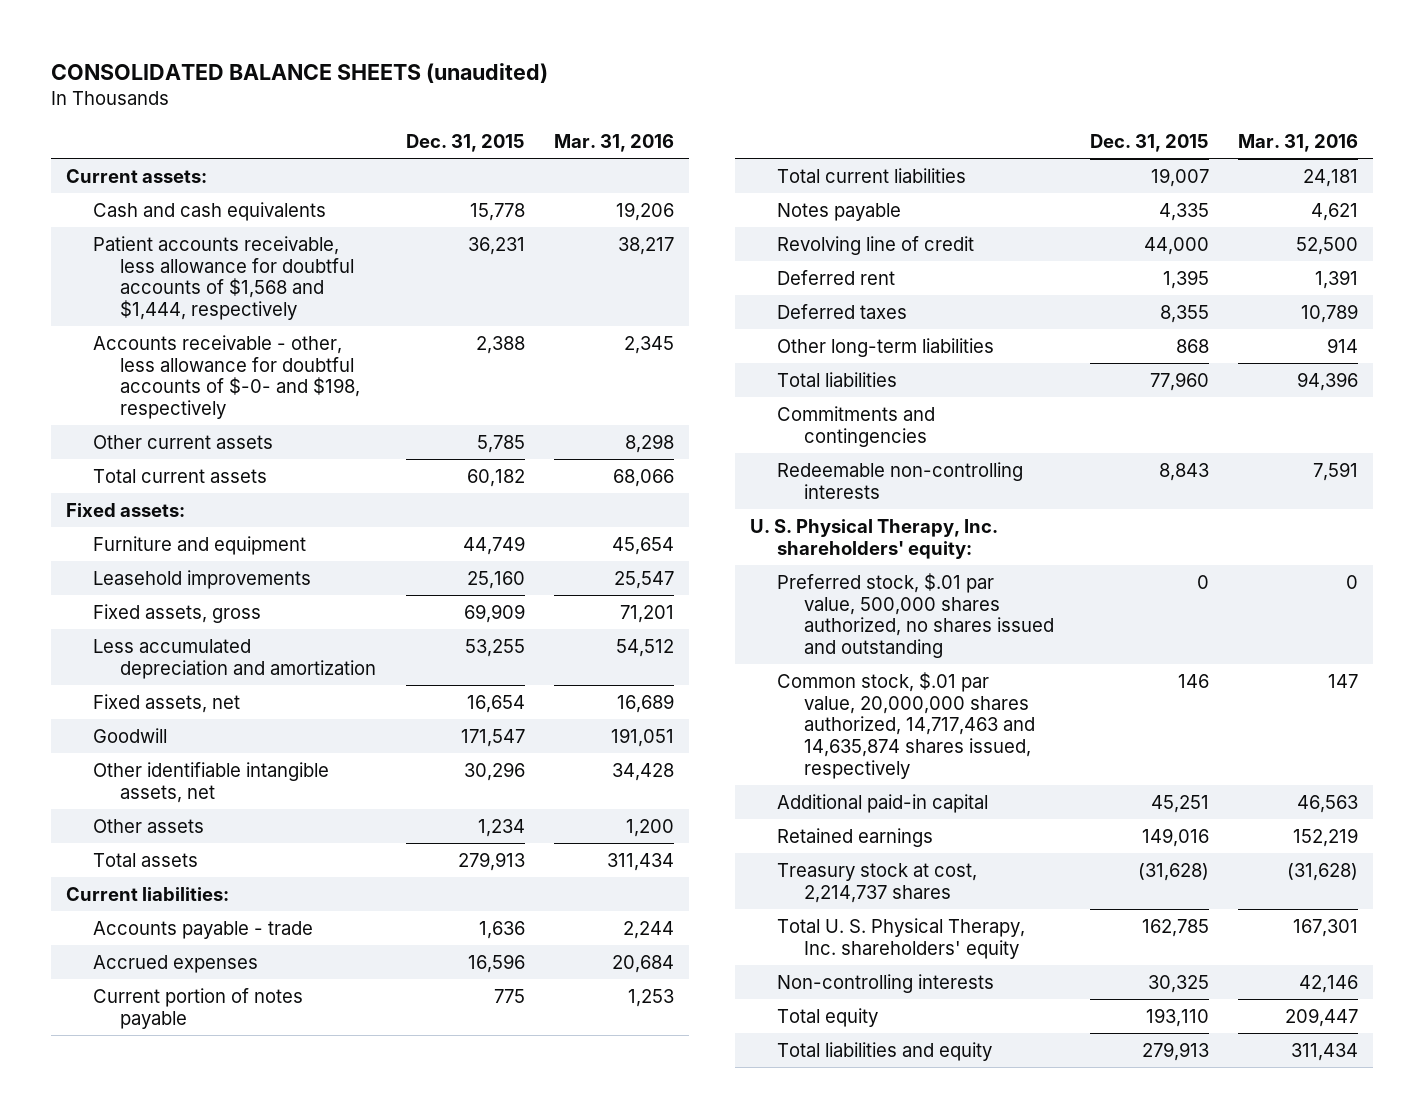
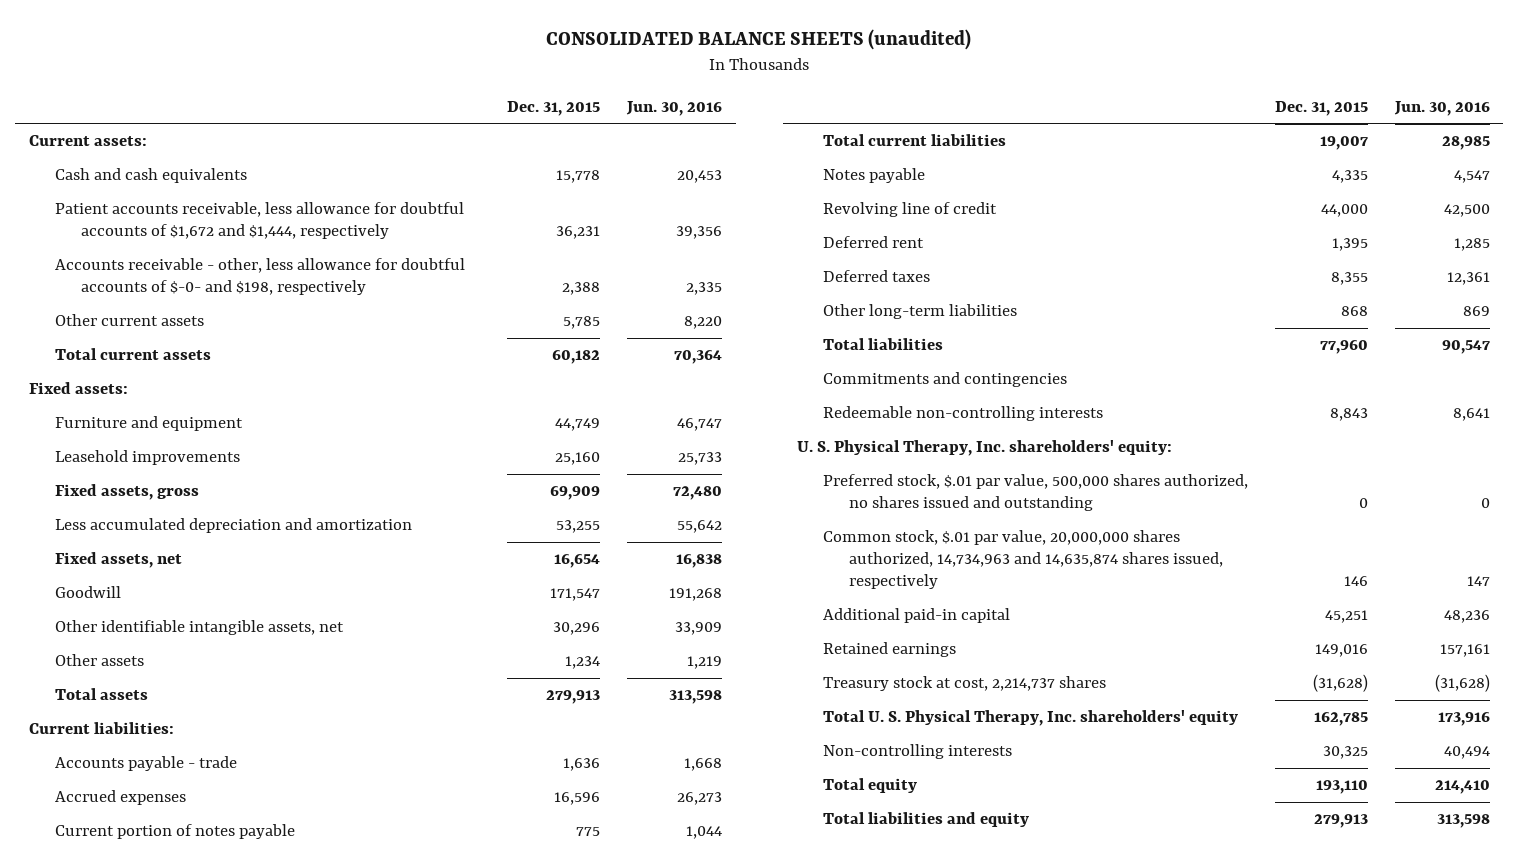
[554,133,675,152] Mar. 31, 2016 -> none
none -> [626,100,723,116] Jun. 30, 2016
[93,235,355,320] Patient accounts receivable, less allowance for doubtful accounts of $1,568 and $1,444, respectively -> [55,202,465,240] Patient accounts receivable, less allowance for doubtful accounts of $1,672 and $1,444, respectively
[777,671,1036,779] Common stock, $.01 par value, 20,000,000 shares authorized, 14,717,463 and 14,635,874 shares issued, respectively -> [822,530,1224,590] Common stock, $.01 par value, 20,000,000 shares authorized, 14,734,963 and 14,635,874 shares issued, respectively

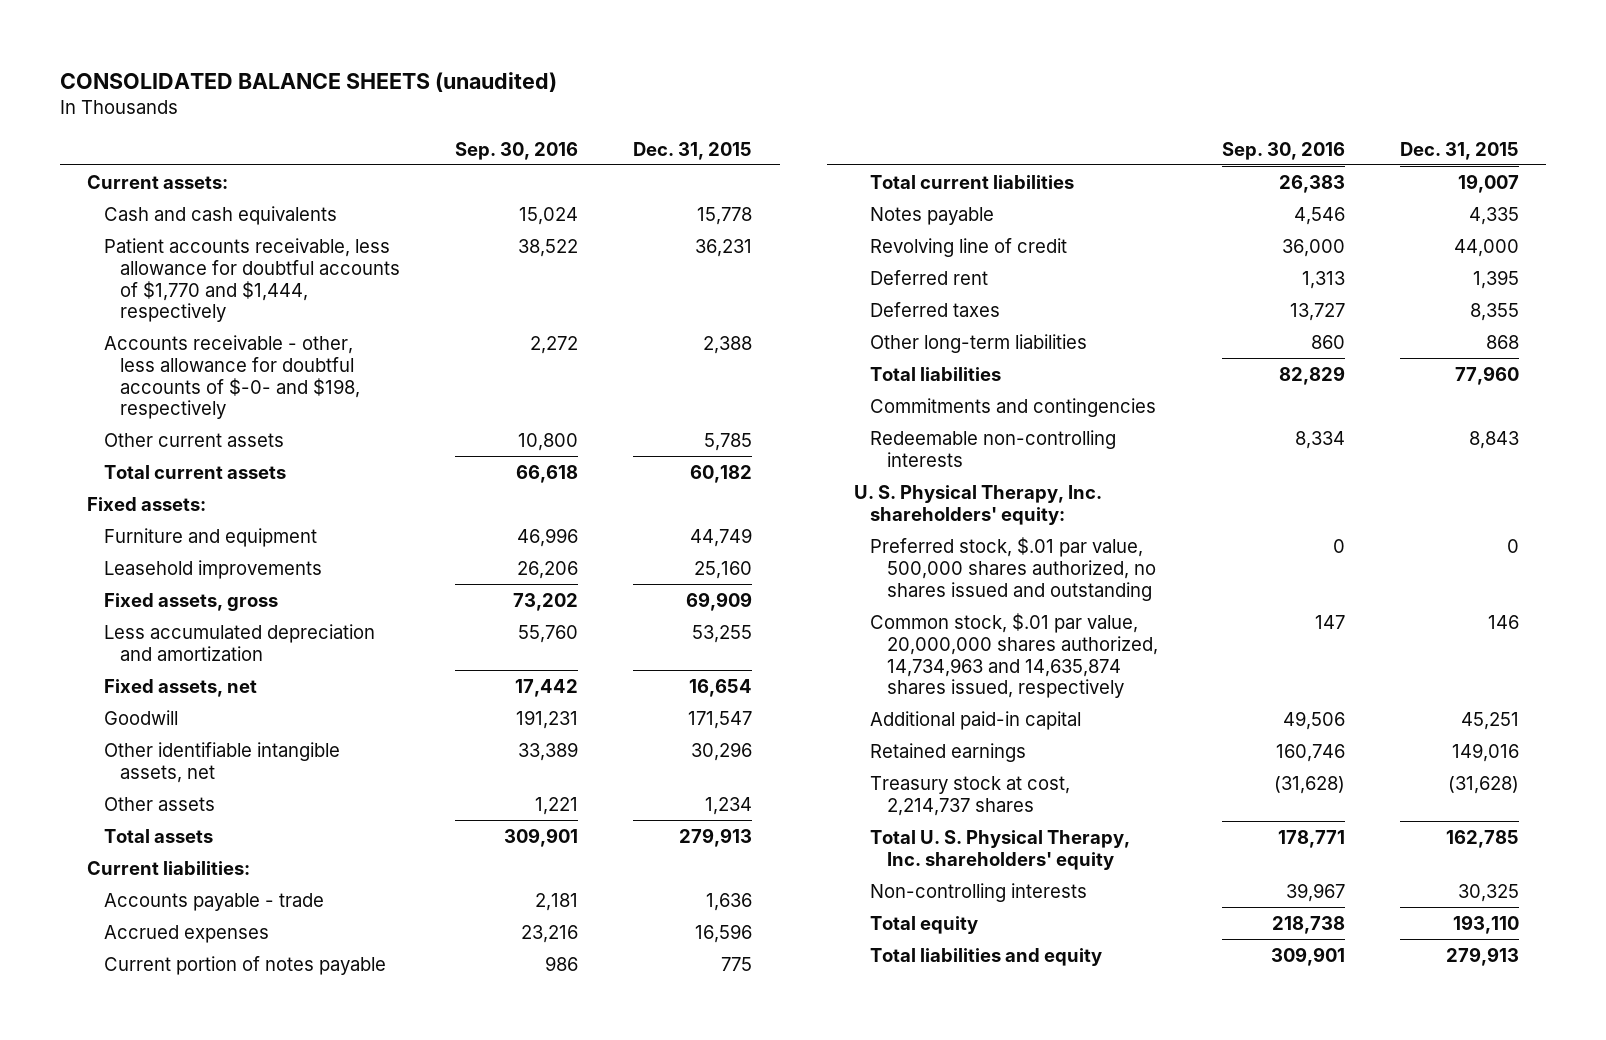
[626,100,723,116] Jun. 30, 2016 -> none
none -> [455,141,579,160] Sep. 30, 2016
[55,202,465,240] Patient accounts receivable, less allowance for doubtful accounts of $1,672 and $1,444, respectively -> [103,237,401,323] Patient accounts receivable, less allowance for doubtful accounts of $1,770 and $1,444, respectively

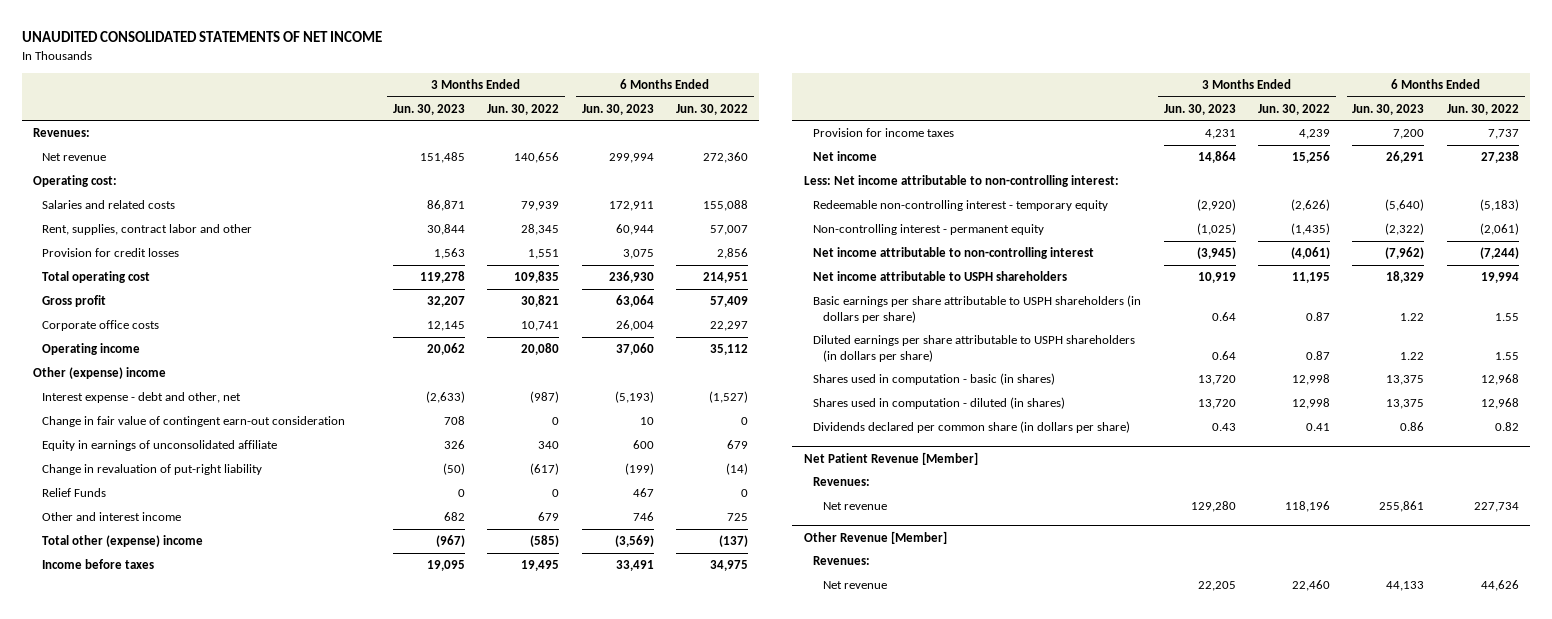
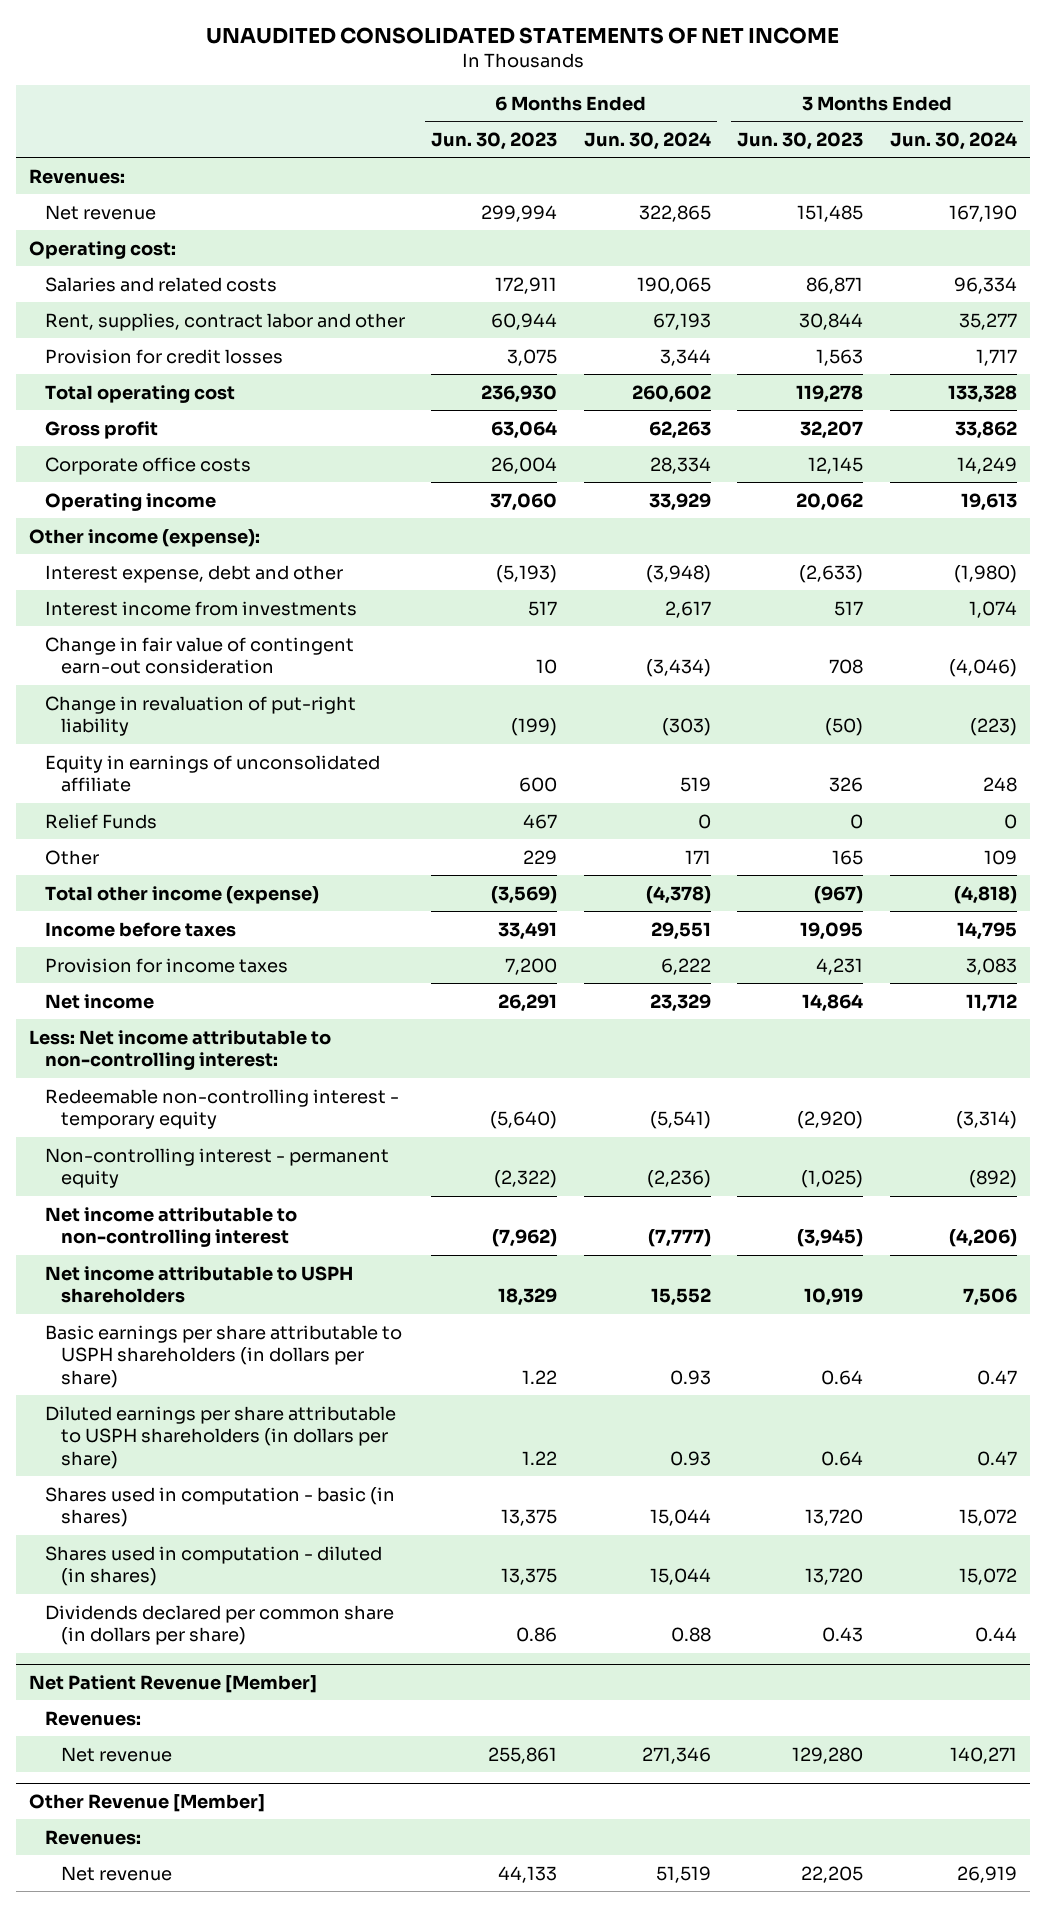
[487,103,560,115] Jun. 30, 2022 -> none
[676,103,749,115] Jun. 30, 2022 -> none
none -> [583,131,711,150] Jun. 30, 2024
none -> [889,131,1017,150] Jun. 30, 2024
[32,367,166,380] Other (expense) income -> [28,528,260,547] Other income (expense):
[42,392,242,404] Interest expense - debt and other, net -> [45,564,344,583] Interest expense, debt and other
none -> [45,600,358,616] Interest income from investments
[42,440,278,452] Equity in earnings of unconsolidated affiliate -> [45,754,381,793] Equity in earnings of unconsolidated affiliate
[42,512,182,522] Other and interest income -> none
none -> [45,849,100,865] Other
[42,535,204,548] Total other (expense) income -> [45,885,320,904] Total other income (expense)

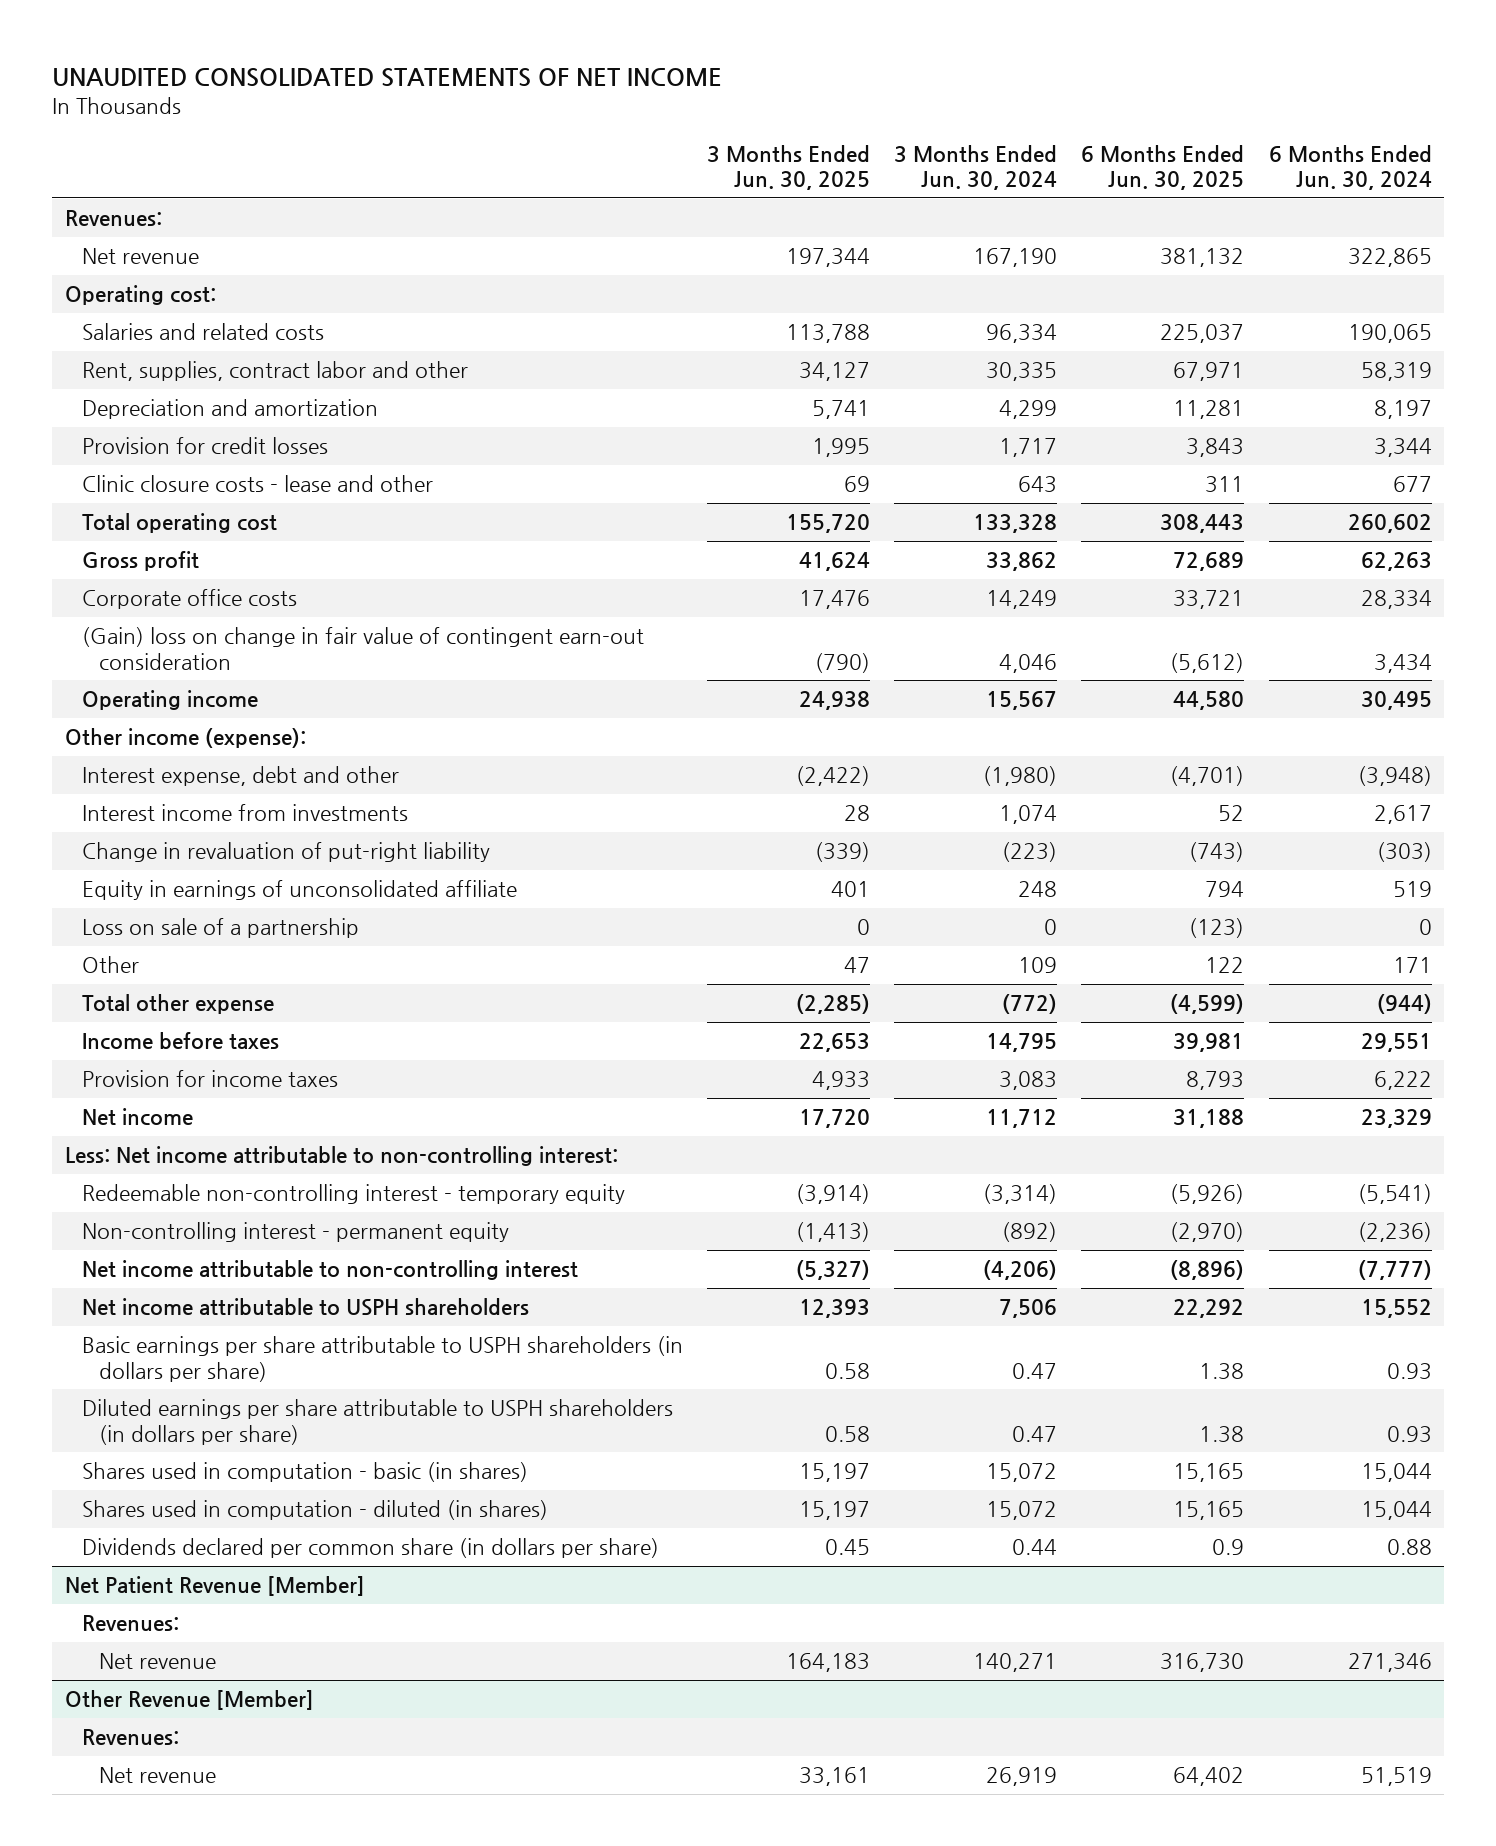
[431,131,558,150] Jun. 30, 2023 -> none
[737,131,864,150] Jun. 30, 2023 -> none
none -> [706,144,870,190] 3 Months Ended Jun. 30, 2025
none -> [1081,144,1245,190] 6 Months Ended Jun. 30, 2025
[652,312,711,330] 67,193 -> [1360,362,1432,382] 58,319
[958,312,1017,330] 35,277 -> [986,362,1058,382] 30,335
none -> [81,399,378,420] Depreciation and amortization
none -> [81,475,433,493] Clinic closure costs - lease and other
none -> [81,627,644,670] (Gain) loss on change in fair value of contingent earn-out consideration
[648,492,711,511] 33,929 -> [1360,691,1432,711] 30,495
[960,492,1017,511] 19,613 -> [986,691,1058,711] 15,567
[45,636,355,675] Change in fair value of contingent earn-out consideration -> none
[45,813,158,829] Relief Funds -> none
none -> [81,918,359,939] Loss on sale of a partnership
[45,885,320,904] Total other income (expense) -> [81,994,274,1015] Total other expense
[645,885,711,904] (4,378) -> [1376,994,1432,1015] (944)
[953,885,1017,904] (4,818) -> [1002,994,1058,1015] (772)

